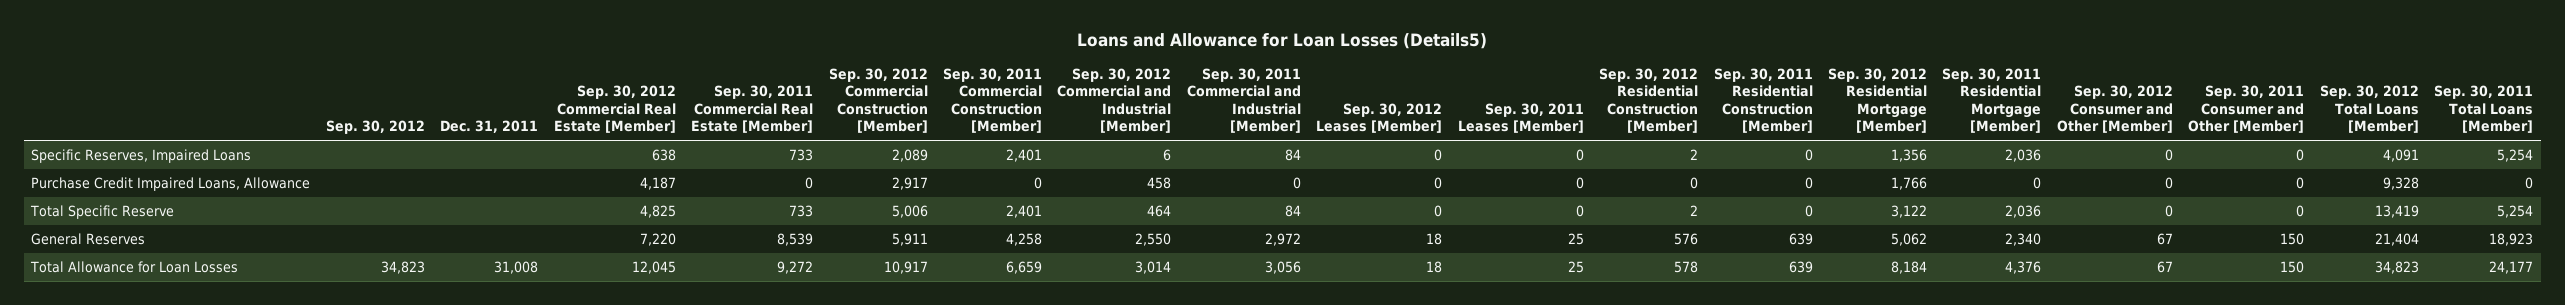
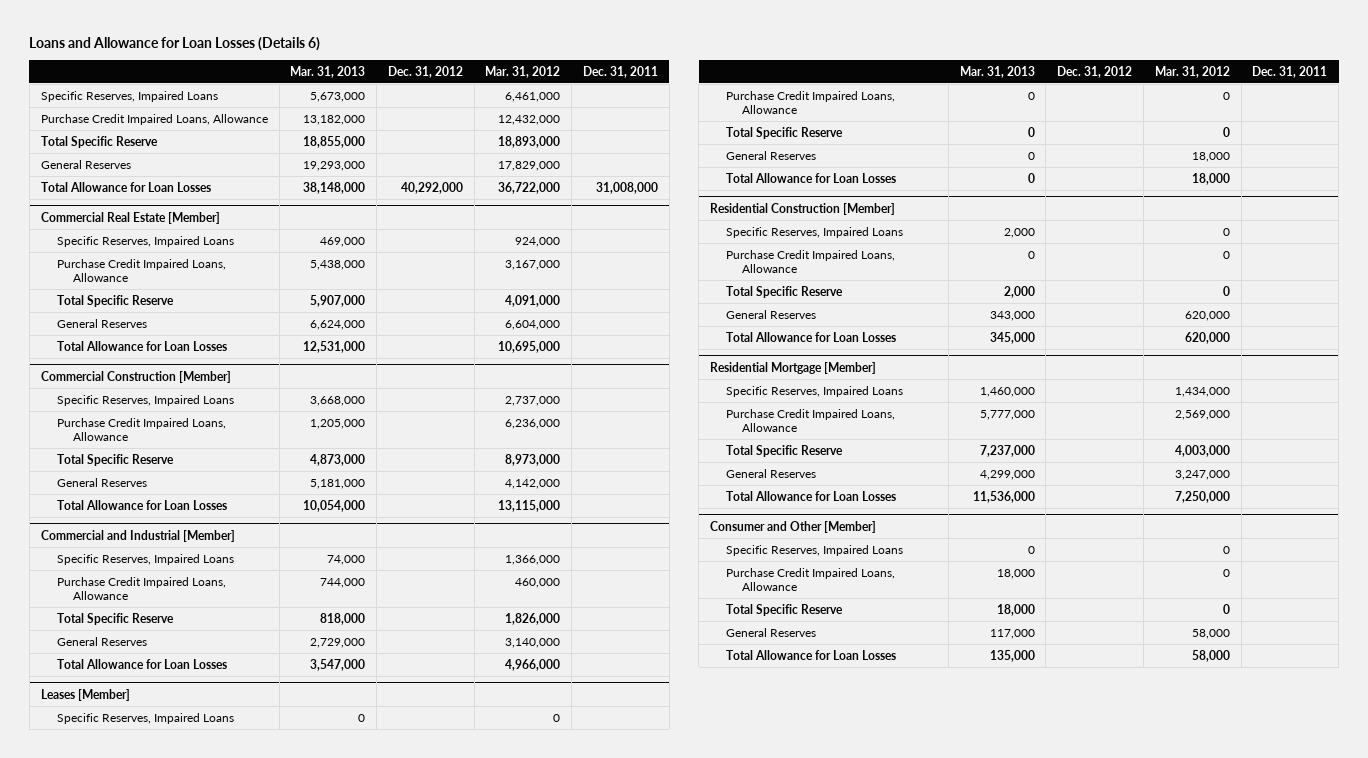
[1077,32,1488,49] Loans and Allowance for Loan Losses (Details5) -> [29,36,321,51] Loans and Allowance for Loan Losses (Details 6)
[325,120,425,135] Sep. 30, 2012 -> none
[553,85,676,134] Sep. 30, 2012 Commercial Real Estate [Member] -> none
[691,85,814,134] Sep. 30, 2011 Commercial Real Estate [Member] -> none
[828,68,928,134] Sep. 30, 2012 Commercial Construction [Member] -> none
[942,68,1042,134] Sep. 30, 2011 Commercial Construction [Member] -> none
[1057,68,1172,134] Sep. 30, 2012 Commercial and Industrial [Member] -> none
[1186,68,1301,134] Sep. 30, 2011 Commercial and Industrial [Member] -> none
[1316,102,1443,134] Sep. 30, 2012 Leases [Member] -> none
[1457,102,1584,134] Sep. 30, 2011 Leases [Member] -> none
[1599,68,1699,134] Sep. 30, 2012 Residential Construction [Member] -> none
[1713,68,1813,134] Sep. 30, 2011 Residential Construction [Member] -> none
[1828,68,1928,134] Sep. 30, 2012 Residential Mortgage [Member] -> none
[1942,68,2042,134] Sep. 30, 2011 Residential Mortgage [Member] -> none
[2056,85,2173,134] Sep. 30, 2012 Consumer and Other [Member] -> none
[2188,85,2305,134] Sep. 30, 2011 Consumer and Other [Member] -> none
[2319,85,2419,134] Sep. 30, 2012 Total Loans [Member] -> none
[2434,85,2534,134] Sep. 30, 2011 Total Loans [Member] -> none
none -> [290,65,366,78] Mar. 31, 2013
none -> [387,65,463,78] Dec. 31, 2012
none -> [485,65,561,78] Mar. 31, 2012
[494,261,539,275] 31,008 -> [595,181,658,194] 31,008,000
none -> [40,211,220,224] Commercial Real Estate [Member]
none -> [56,235,234,247] Specific Reserves, Impaired Loans
none -> [56,258,226,282] Purchase Credit Impaired Loans, Allowance
none -> [56,294,174,307] Total Specific Reserve
none -> [56,318,147,328] General Reserves
none -> [56,340,227,351] Total Allowance for Loan Losses
none -> [40,370,231,383] Commercial Construction [Member]
none -> [56,394,234,406] Specific Reserves, Impaired Loans
none -> [56,417,226,441] Purchase Credit Impaired Loans, Allowance
none -> [56,453,174,466] Total Specific Reserve
none -> [56,477,147,487] General Reserves
none -> [56,499,227,510] Total Allowance for Loan Losses
none -> [40,529,235,542] Commercial and Industrial [Member]
none -> [56,553,234,565] Specific Reserves, Impaired Loans
none -> [56,576,226,600] Purchase Credit Impaired Loans, Allowance
none -> [56,612,174,625] Total Specific Reserve
none -> [56,636,147,646] General Reserves
none -> [56,658,227,669] Total Allowance for Loan Losses
none -> [40,688,130,701] Leases [Member]
none -> [56,712,234,724] Specific Reserves, Impaired Loans
none -> [726,90,896,114] Purchase Credit Impaired Loans, Allowance
none -> [726,126,844,139] Total Specific Reserve
none -> [726,150,817,160] General Reserves
none -> [726,172,897,183] Total Allowance for Loan Losses
none -> [710,202,896,215] Residential Construction [Member]
none -> [726,226,904,238] Specific Reserves, Impaired Loans
none -> [726,249,896,273] Purchase Credit Impaired Loans, Allowance
none -> [726,285,844,298] Total Specific Reserve
none -> [726,309,817,319] General Reserves
none -> [726,331,897,342] Total Allowance for Loan Losses
none -> [710,361,877,374] Residential Mortgage [Member]
none -> [726,385,904,397] Specific Reserves, Impaired Loans
none -> [726,408,896,432] Purchase Credit Impaired Loans, Allowance
none -> [726,444,844,457] Total Specific Reserve
none -> [726,468,817,478] General Reserves
none -> [726,490,897,501] Total Allowance for Loan Losses
none -> [710,520,877,533] Consumer and Other [Member]
none -> [726,544,904,556] Specific Reserves, Impaired Loans
none -> [726,567,896,591] Purchase Credit Impaired Loans, Allowance
none -> [726,603,844,616] Total Specific Reserve
none -> [726,627,817,637] General Reserves
none -> [726,649,897,660] Total Allowance for Loan Losses

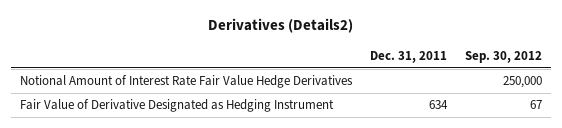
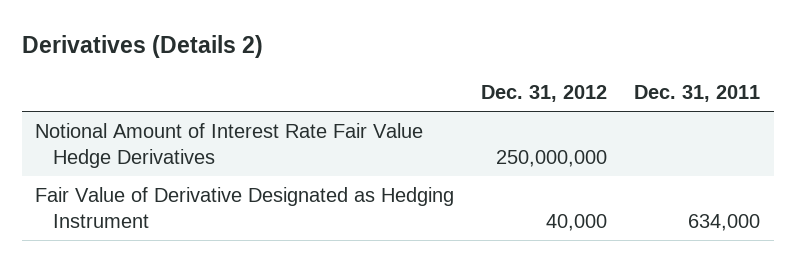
[207,18,353,34] Derivatives (Details2) -> [21,34,263,58] Derivatives (Details 2)
[464,50,542,63] Sep. 30, 2012 -> none
none -> [481,85,608,103] Dec. 31, 2012
[428,100,448,110] 634 -> [688,213,761,231] 634,000

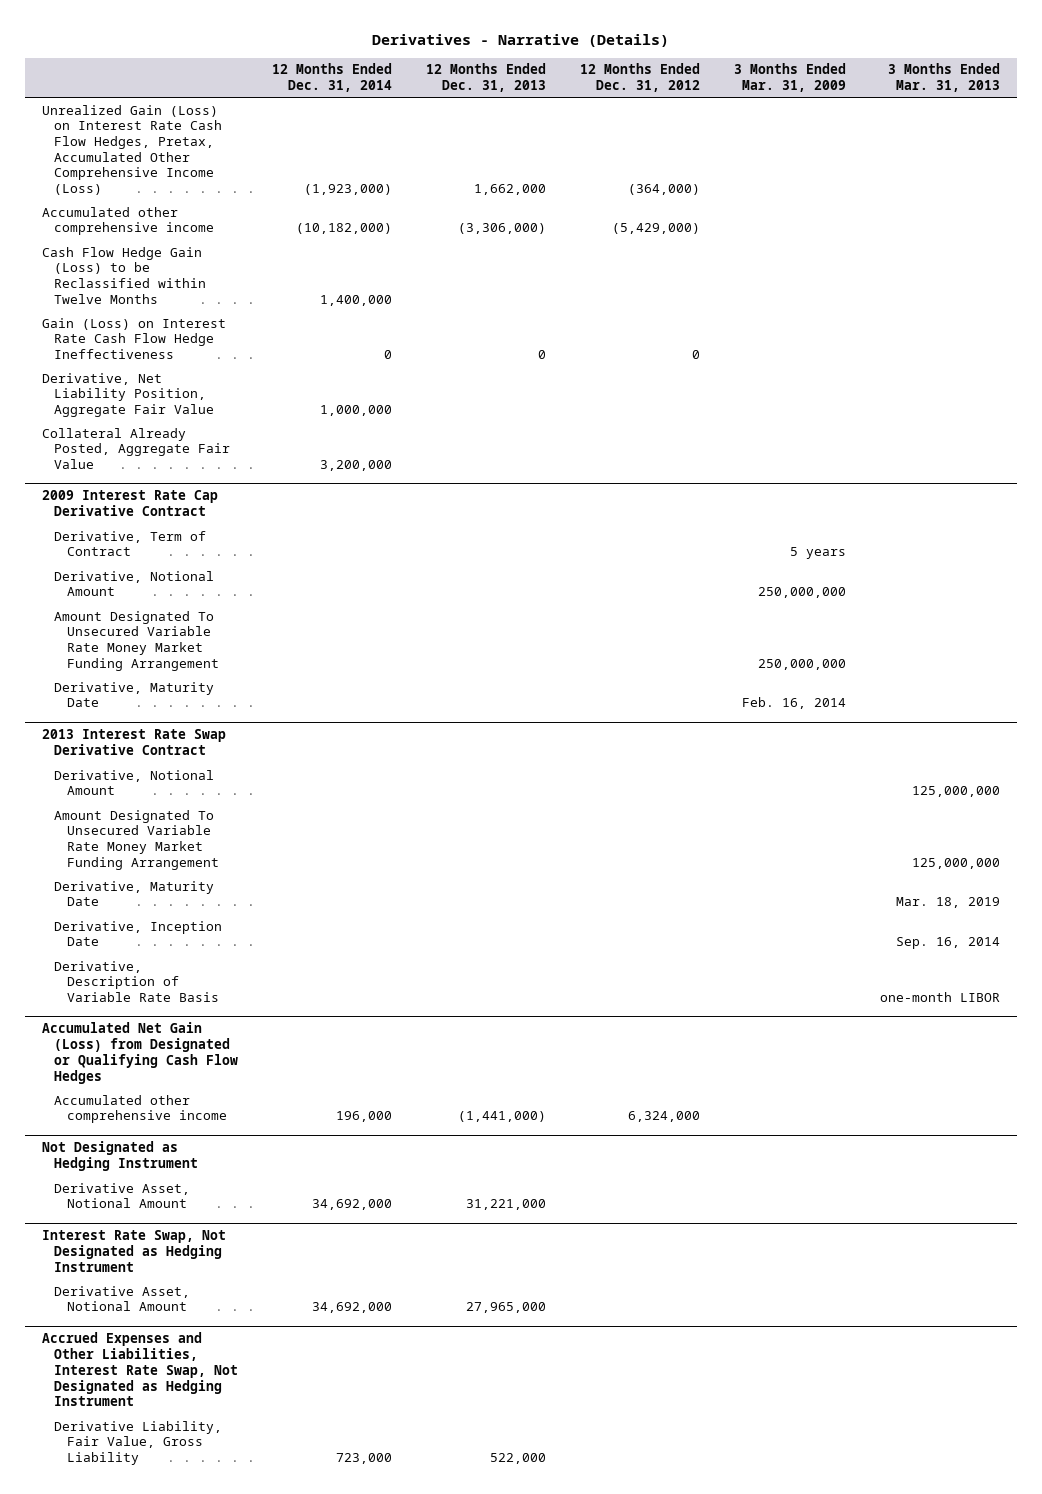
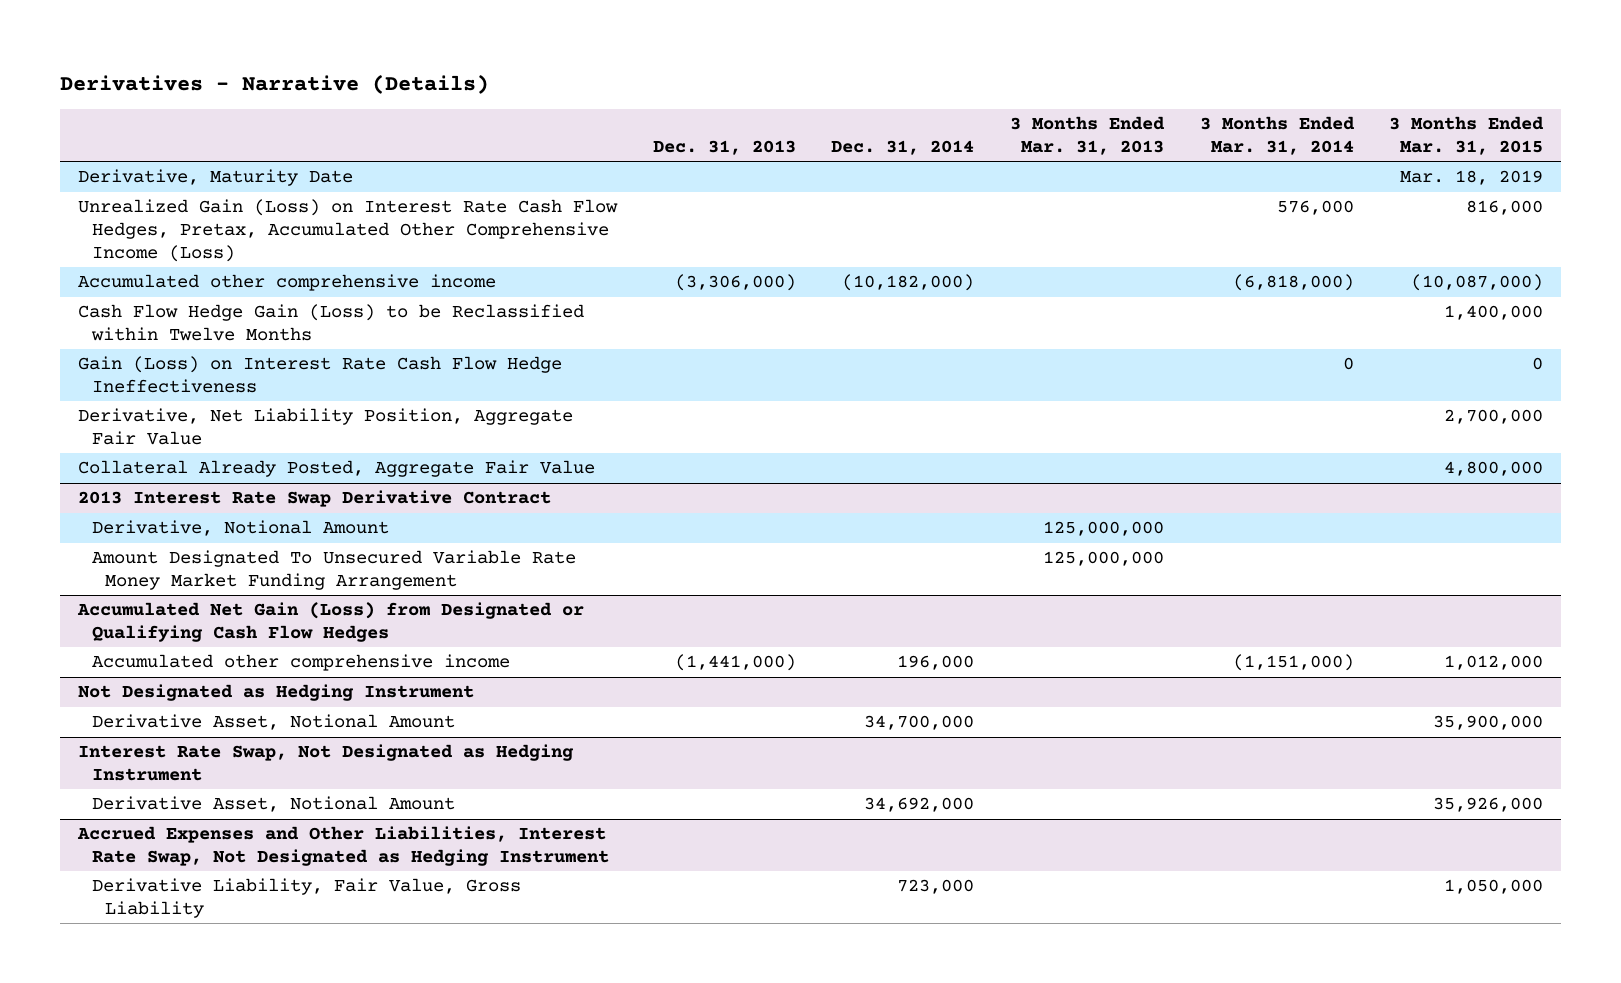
[272,63,393,93] 12 Months Ended Dec. 31, 2014 -> none
[426,63,547,93] 12 Months Ended Dec. 31, 2013 -> none
[580,63,701,93] 12 Months Ended Dec. 31, 2012 -> none
[734,63,847,93] 3 Months Ended Mar. 31, 2009 -> none
none -> [652,139,796,155] Dec. 31, 2013
none -> [831,139,975,155] Dec. 31, 2014
none -> [1199,116,1355,155] 3 Months Ended Mar. 31, 2014
none -> [1389,116,1545,155] 3 Months Ended Mar. 31, 2015
none -> [78,169,354,187] Derivative, Maturity Date
[41,490,218,517] 2009 Interest Rate Cap Derivative Contract -> none
[54,530,207,557] Derivative, Term of Contract -> none
[54,570,215,597] Derivative, Notional Amount -> none
[54,610,219,671] Amount Designated To Unsecured Variable Rate Money Market Funding Arrangement -> none
[54,681,215,708] Derivative, Maturity Date -> none
[54,880,215,907] Derivative, Maturity Date -> none
[54,920,223,947] Derivative, Inception Date -> none
[54,960,219,1003] Derivative, Description of Variable Rate Basis -> none

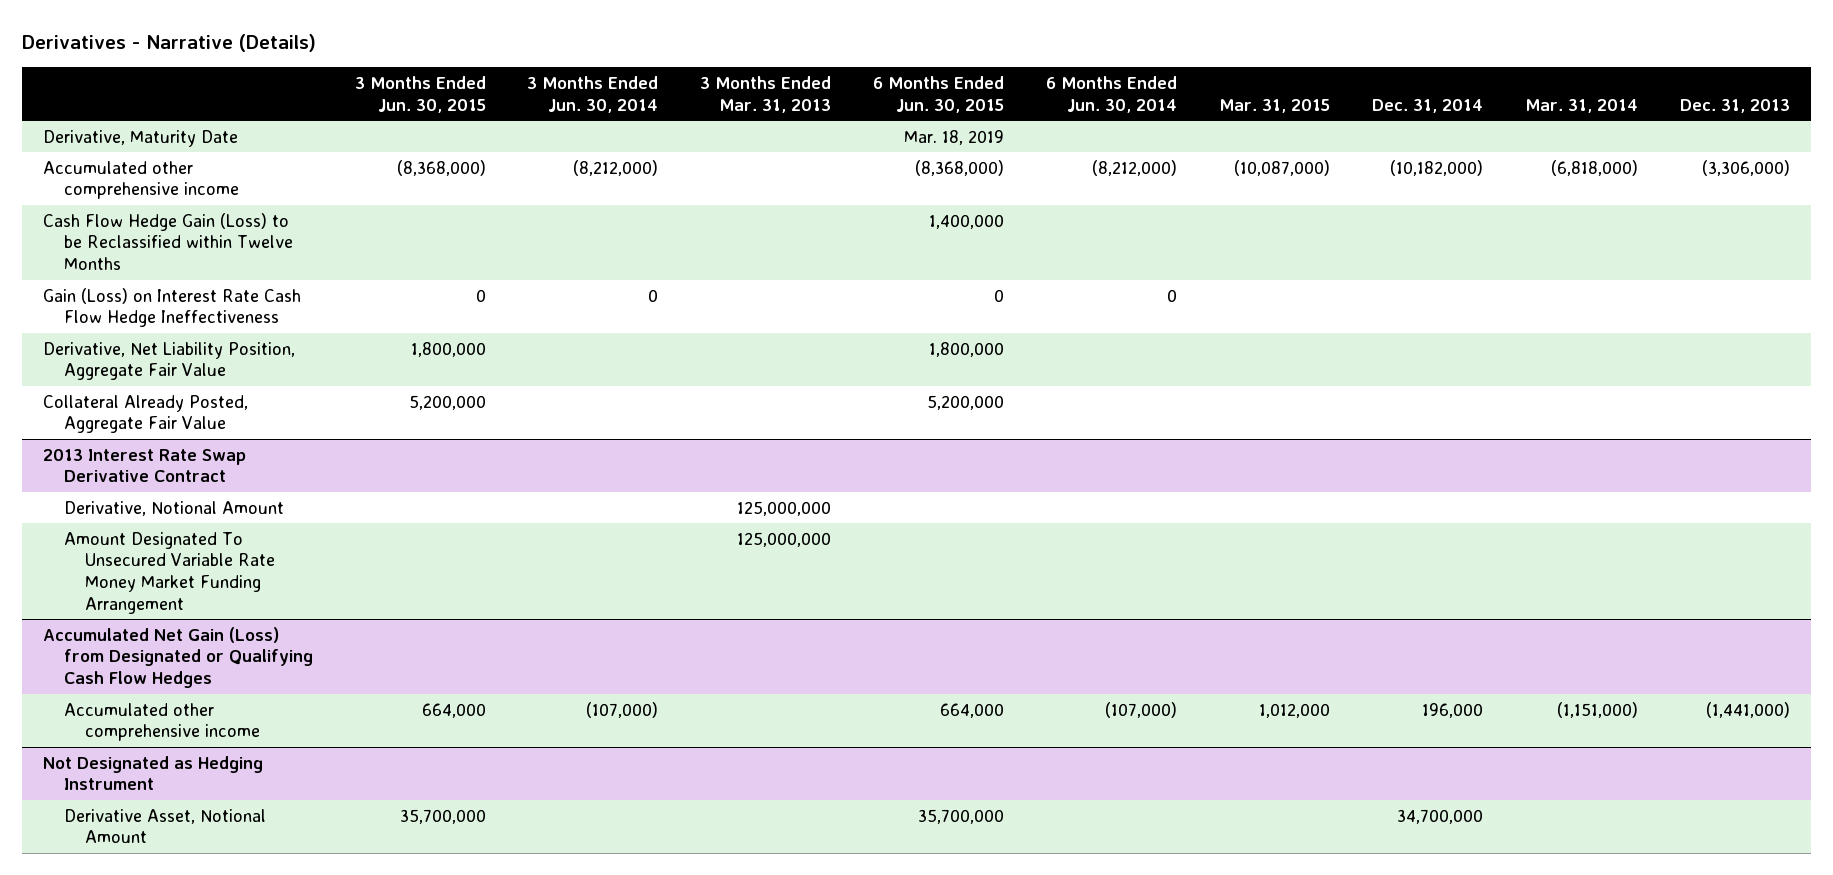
[1199,116,1355,155] 3 Months Ended Mar. 31, 2014 -> none
[1389,116,1545,155] 3 Months Ended Mar. 31, 2015 -> none
none -> [354,75,486,113] 3 Months Ended Jun. 30, 2015
none -> [527,75,659,113] 3 Months Ended Jun. 30, 2014
none -> [873,75,1005,113] 6 Months Ended Jun. 30, 2015
none -> [1046,75,1178,113] 6 Months Ended Jun. 30, 2014
none -> [1219,98,1331,113] Mar. 31, 2015
none -> [1524,98,1638,113] Mar. 31, 2014
[78,199,619,262] Unrealized Gain (Loss) on Interest Rate Cash Flow Hedges, Pretax, Accumulated Other Comprehensive Income (Loss) -> none
[78,744,575,781] Interest Rate Swap, Not Designated as Hedging Instrument -> none
[91,796,455,813] Derivative Asset, Notional Amount -> none
[77,826,609,866] Accrued Expenses and Other Liabilities, Interest Rate Swap, Not Designated as Hedging Instrument -> none
[91,878,521,918] Derivative Liability, Fair Value, Gross Liability -> none

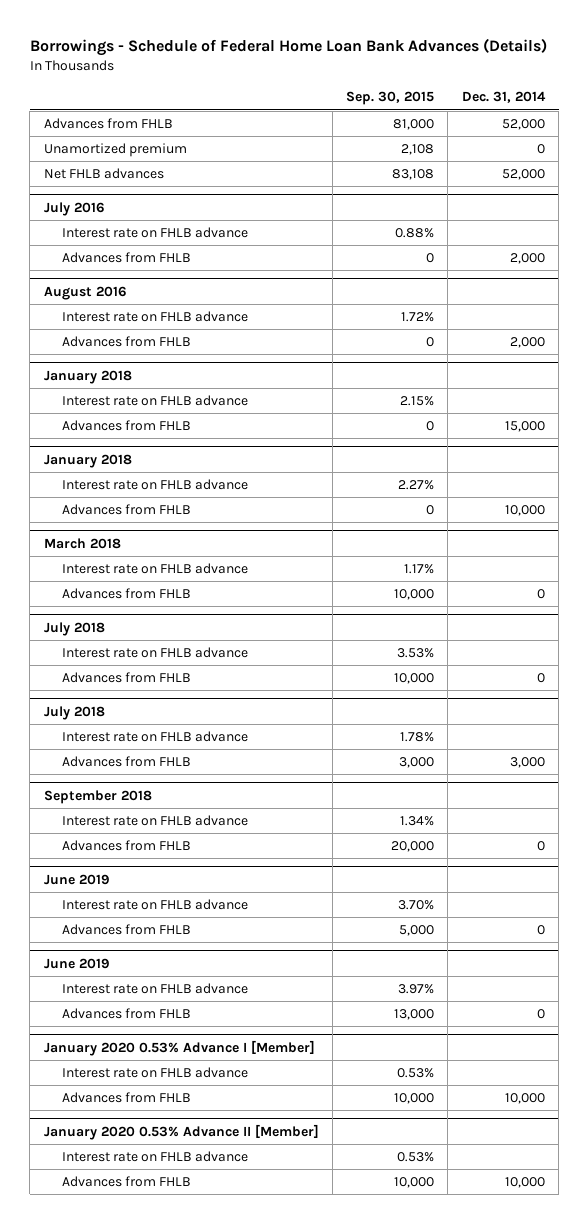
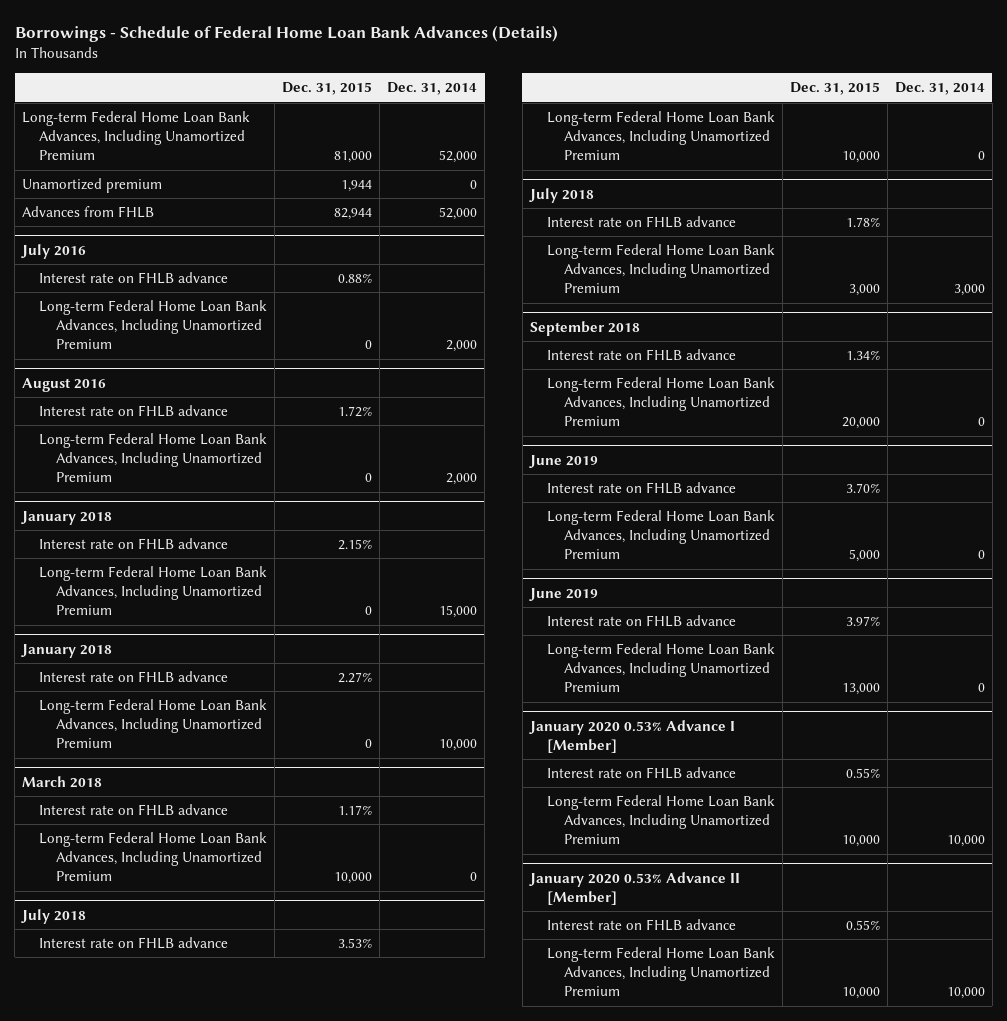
[346,91,435,106] Sep. 30, 2015 -> none
none -> [282,82,373,96] Dec. 31, 2015
none -> [22,111,251,161] Long-term Federal Home Loan Bank Advances, Including Unamortized Premium
[43,168,164,180] Net FHLB advances -> none
[43,118,173,130] Advances from FHLB -> [22,206,155,219] Advances from FHLB
[62,252,192,264] Advances from FHLB -> none
none -> [39,300,268,350] Long-term Federal Home Loan Bank Advances, Including Unamortized Premium
[62,336,192,348] Advances from FHLB -> none
none -> [39,433,268,483] Long-term Federal Home Loan Bank Advances, Including Unamortized Premium
[62,420,192,432] Advances from FHLB -> none
none -> [39,566,268,616] Long-term Federal Home Loan Bank Advances, Including Unamortized Premium
[62,504,192,516] Advances from FHLB -> none
none -> [39,699,268,749] Long-term Federal Home Loan Bank Advances, Including Unamortized Premium
[62,588,192,600] Advances from FHLB -> none
none -> [39,832,268,882] Long-term Federal Home Loan Bank Advances, Including Unamortized Premium
[62,672,192,684] Advances from FHLB -> none
none -> [546,111,775,161] Long-term Federal Home Loan Bank Advances, Including Unamortized Premium
[62,756,192,768] Advances from FHLB -> none
none -> [546,244,775,294] Long-term Federal Home Loan Bank Advances, Including Unamortized Premium
[62,840,192,852] Advances from FHLB -> none
none -> [546,377,775,427] Long-term Federal Home Loan Bank Advances, Including Unamortized Premium
[62,924,192,936] Advances from FHLB -> none
none -> [546,510,775,560] Long-term Federal Home Loan Bank Advances, Including Unamortized Premium
[62,1008,192,1020] Advances from FHLB -> none
none -> [546,643,775,693] Long-term Federal Home Loan Bank Advances, Including Unamortized Premium
[62,1092,192,1104] Advances from FHLB -> none
none -> [546,795,775,845] Long-term Federal Home Loan Bank Advances, Including Unamortized Premium
[62,1176,192,1188] Advances from FHLB -> none
none -> [546,947,775,997] Long-term Federal Home Loan Bank Advances, Including Unamortized Premium

